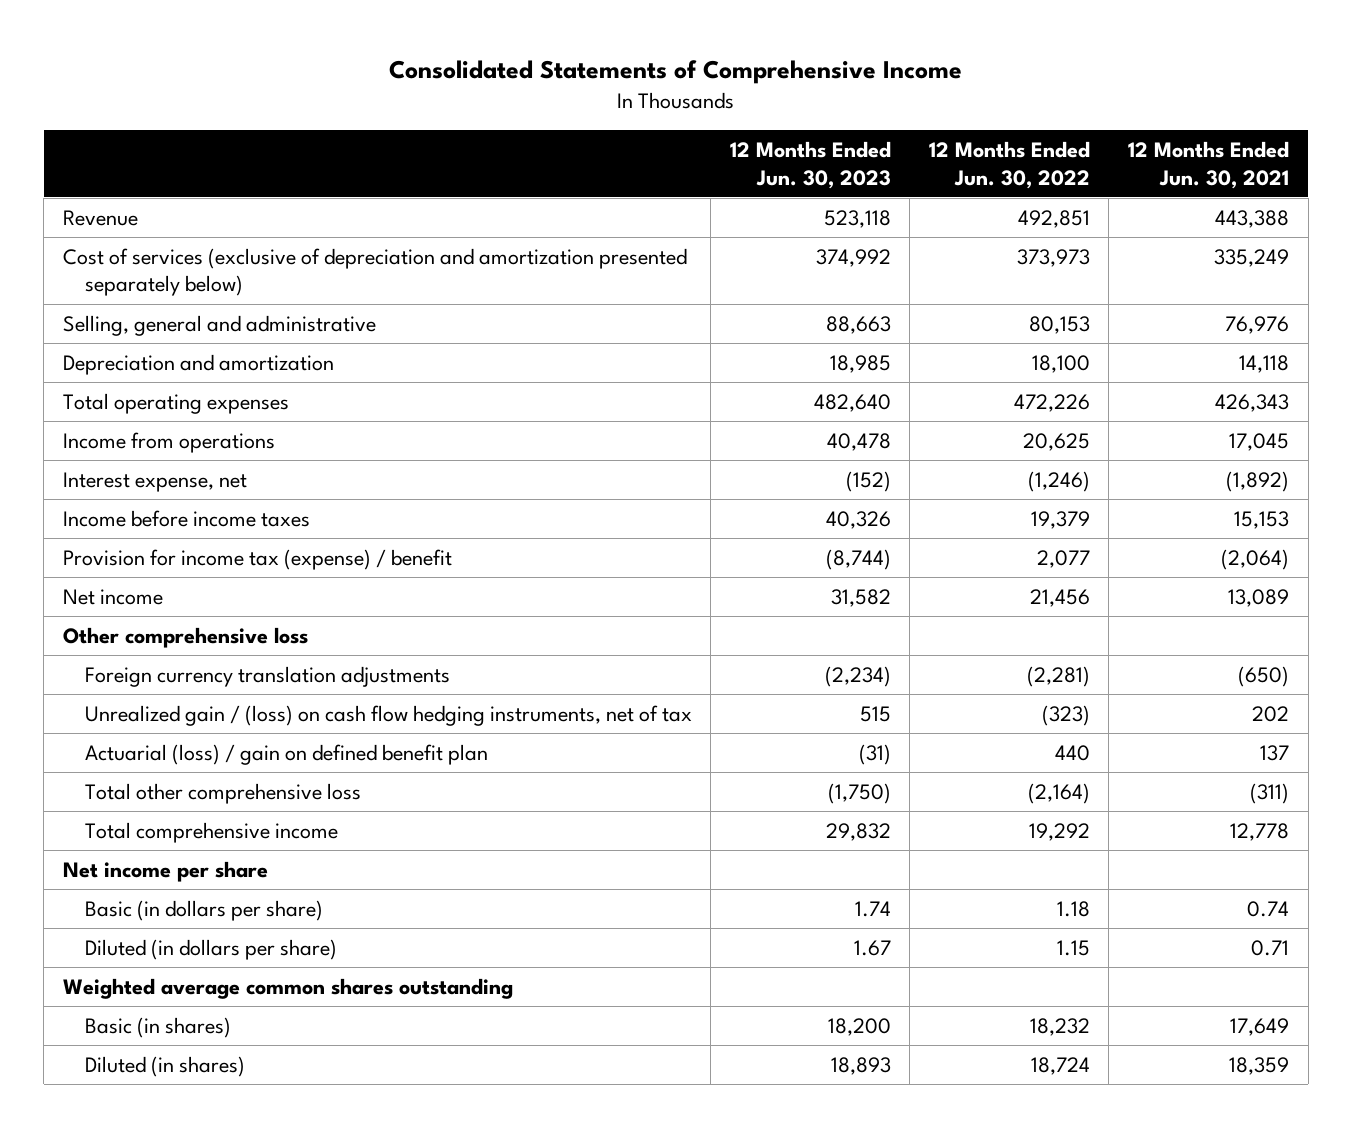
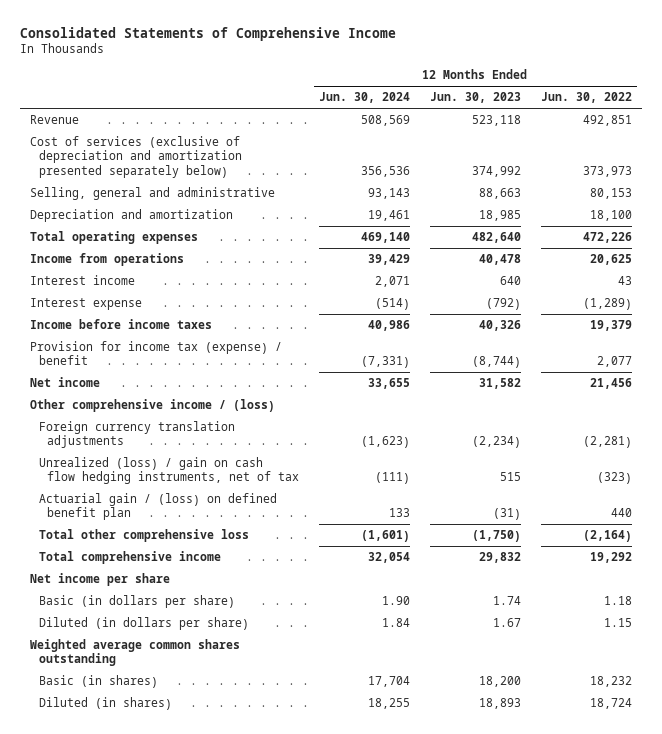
[1128,140,1290,189] 12 Months Ended Jun. 30, 2021 -> none
none -> [318,92,410,104] Jun. 30, 2024
none -> [29,275,135,286] Interest income
[62,471,247,492] Interest expense, net -> [29,298,142,311] Interest expense
[845,470,891,492] (152) -> [485,298,521,311] (792)
[1027,470,1090,492] (1,246) -> [582,298,632,311] (1,289)
[62,626,308,648] Other comprehensive loss -> [29,399,275,413] Other comprehensive income / (loss)
[84,704,692,726] Unrealized gain / (loss) on cash flow hedging instruments, net of tax -> [38,457,300,485] Unrealized (loss) / gain on cash flow hedging instruments, net of tax
[84,743,488,765] Actuarial (loss) / gain on defined benefit plan -> [38,493,277,521] Actuarial gain / (loss) on defined benefit plan

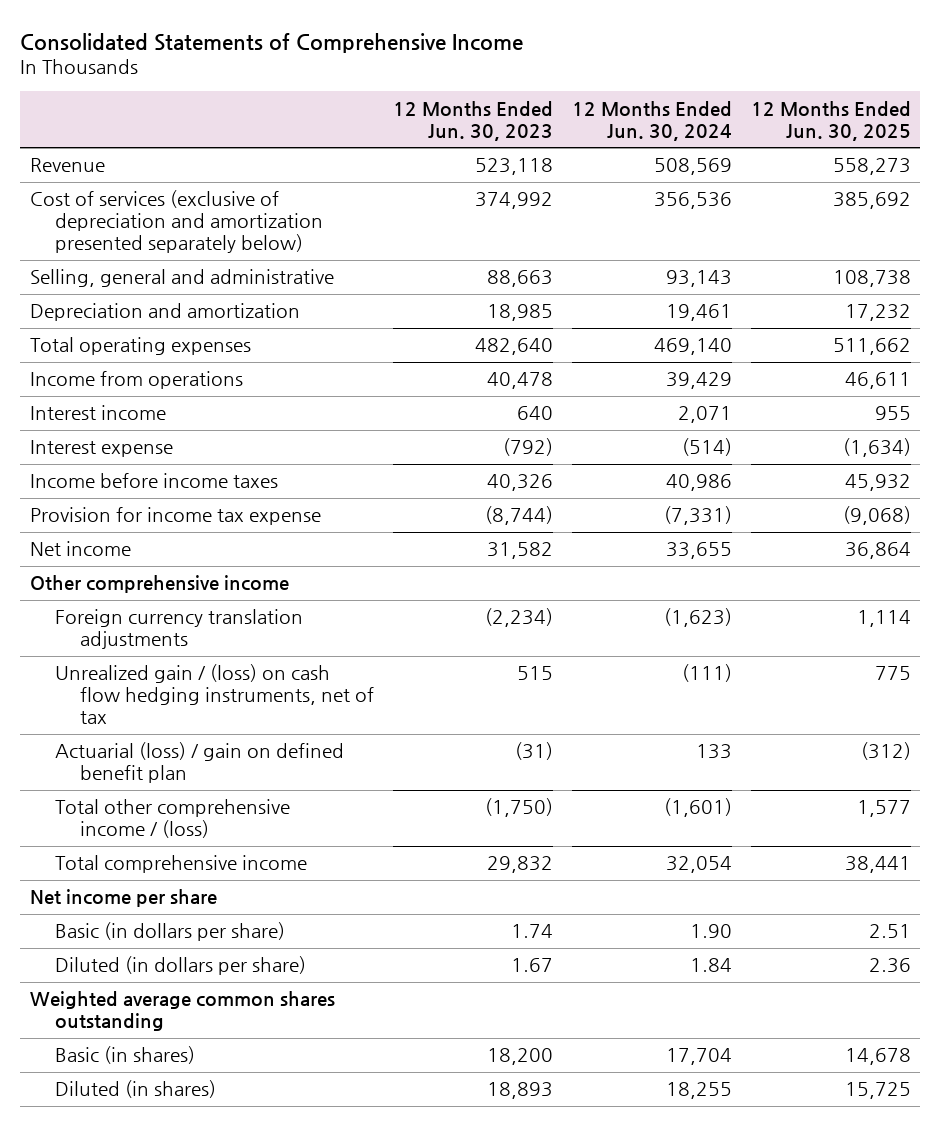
[540,92,632,104] Jun. 30, 2022 -> none
none -> [750,100,911,141] 12 Months Ended Jun. 30, 2025
[29,341,282,366] Provision for income tax (expense) / benefit -> [29,507,321,526] Provision for income tax expense
[29,399,275,413] Other comprehensive income / (loss) -> [29,575,289,594] Other comprehensive income
[38,457,300,485] Unrealized (loss) / gain on cash flow hedging instruments, net of tax -> [54,664,374,725] Unrealized gain / (loss) on cash flow hedging instruments, net of tax
[38,493,277,521] Actuarial gain / (loss) on defined benefit plan -> [54,742,344,784] Actuarial (loss) / gain on defined benefit plan
[38,529,249,543] Total other comprehensive loss -> [54,799,290,839] Total other comprehensive income / (loss)

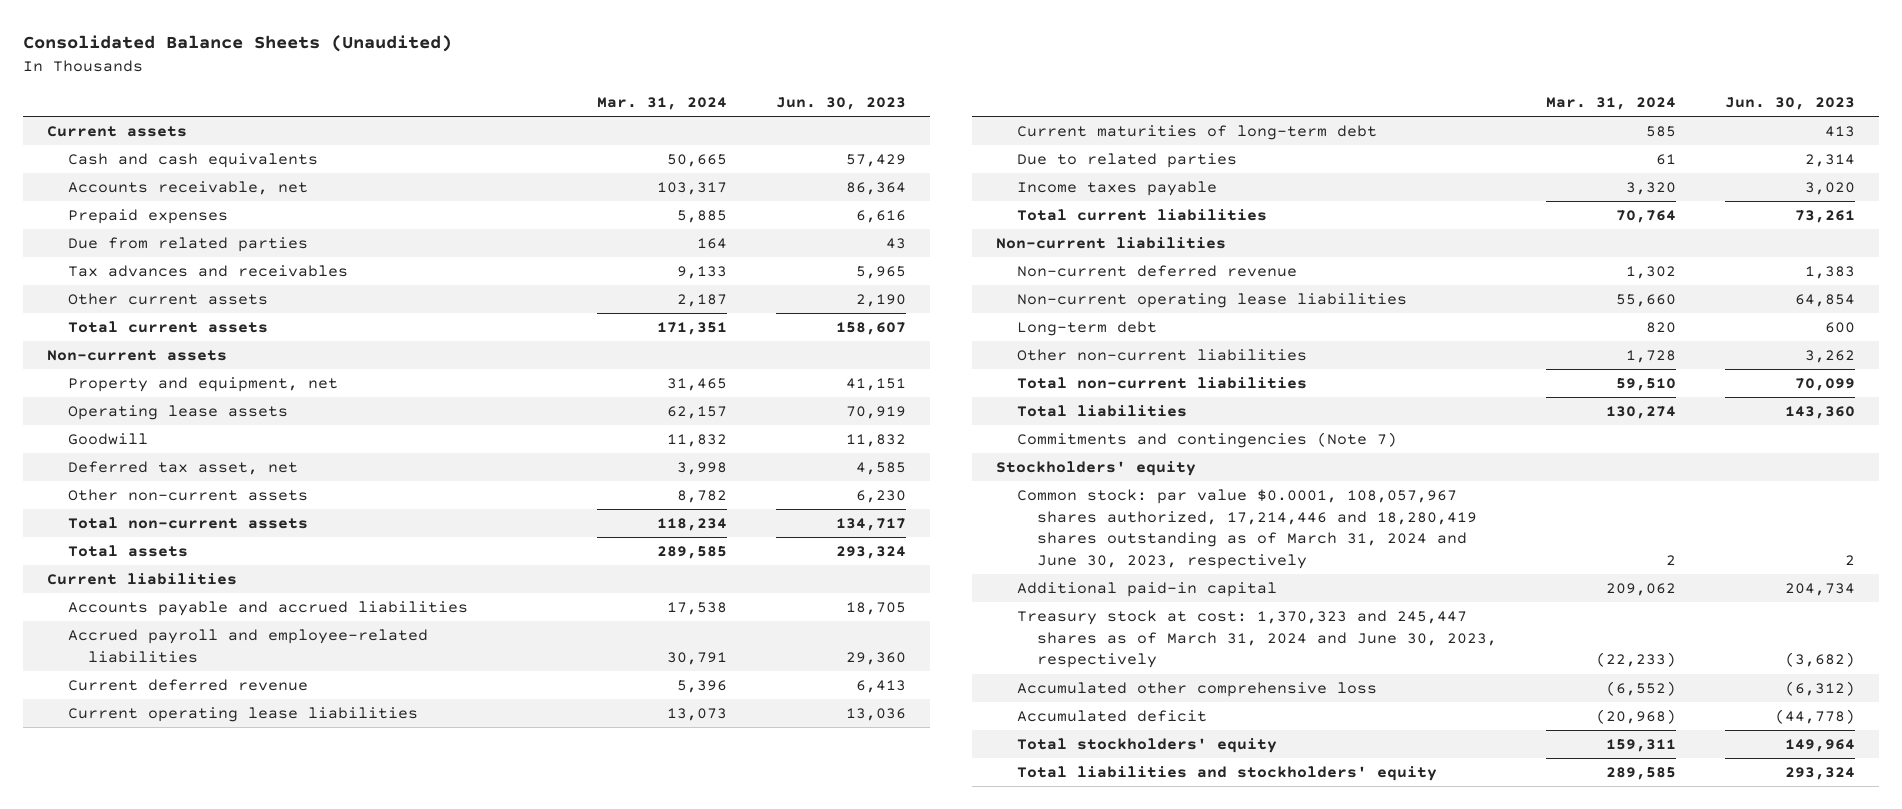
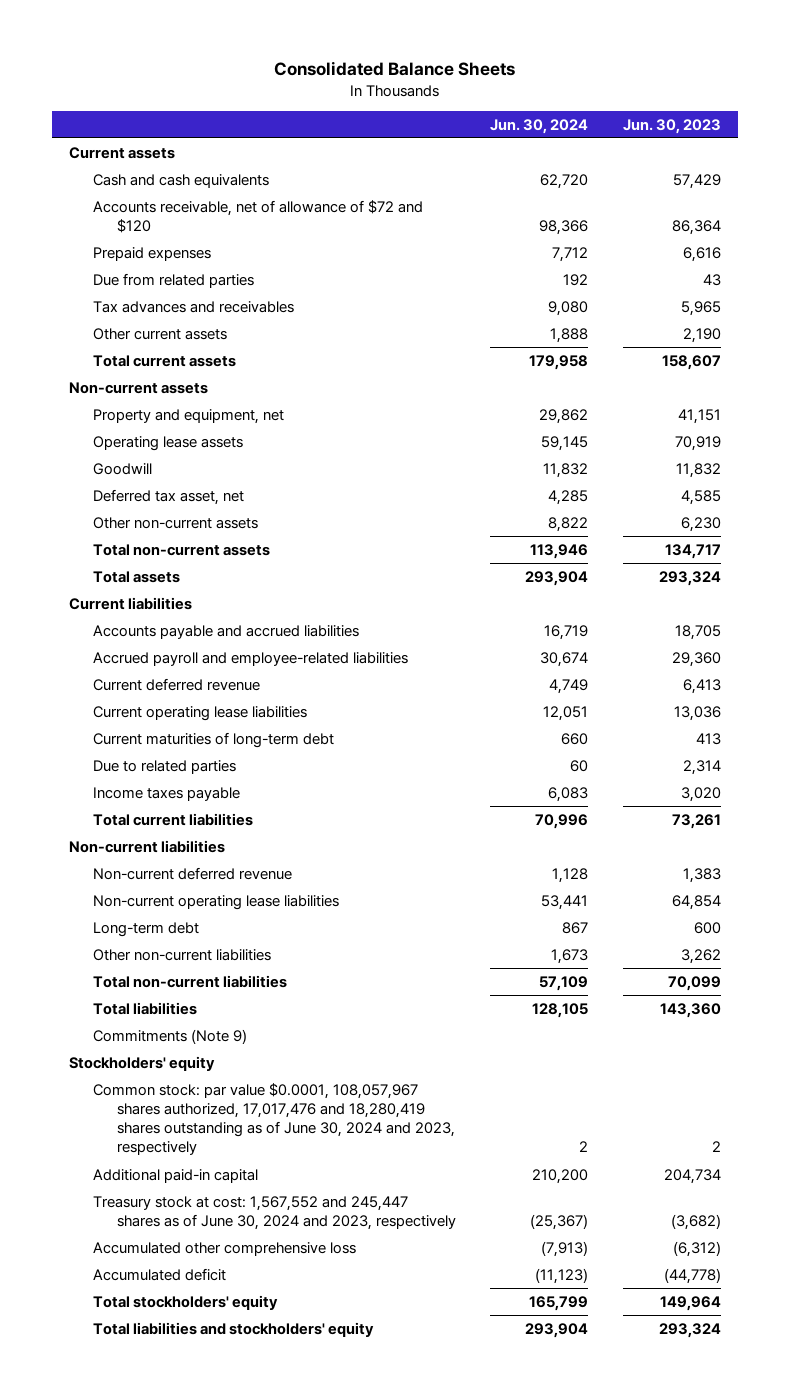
[22,35,452,53] Consolidated Balance Sheets (Unaudited) -> [273,61,515,77] Consolidated Balance Sheets
[596,96,727,110] Mar. 31, 2024 -> none
none -> [490,118,589,134] Jun. 30, 2024
[67,181,308,196] Accounts receivable, net -> [92,199,423,234] Accounts receivable, net of allowance of $72 and $120
[1016,432,1397,449] Commitments and contingencies (Note 7) -> [92,1028,247,1044] Commitments (Note 9)
[1016,489,1478,569] Common stock: par value $0.0001, 108,057,967 shares authorized, 17,214,446 and 18,280,419 shares outstanding as of March 31, 2024 and June 30, 2023, respectively -> [92,1082,455,1156] Common stock: par value $0.0001, 108,057,967 shares authorized, 17,017,476 and 18,280,419 shares outstanding as of June 30, 2024 and 2023, respectively
[1016,610,1498,669] Treasury stock at cost: 1,370,323 and 245,447 shares as of March 31, 2024 and June 30, 2023, respectively -> [92,1195,456,1231] Treasury stock at cost: 1,567,552 and 245,447 shares as of June 30, 2024 and 2023, respectively

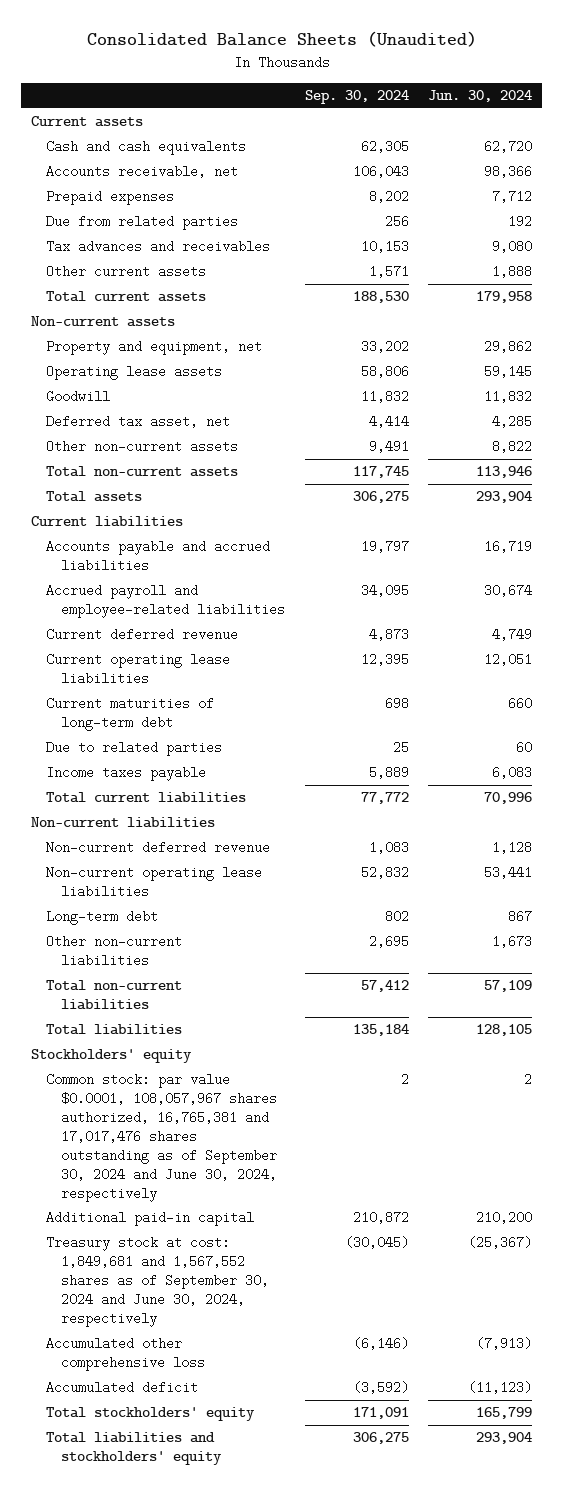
[273,61,515,77] Consolidated Balance Sheets -> [86,31,477,48] Consolidated Balance Sheets (Unaudited)
[622,118,721,134] Jun. 30, 2023 -> none
none -> [304,90,409,105] Sep. 30, 2024
[92,199,423,234] Accounts receivable, net of allowance of $72 and $120 -> [45,165,238,179] Accounts receivable, net
[92,1028,247,1044] Commitments (Note 9) -> none
[92,1082,455,1156] Common stock: par value $0.0001, 108,057,967 shares authorized, 17,017,476 and 18,280,419 shares outstanding as of June 30, 2024 and 2023, respectively -> [45,1073,277,1202] Common stock: par value $0.0001, 108,057,967 shares authorized, 16,765,381 and 17,017,476 shares outstanding as of September 30, 2024 and June 30, 2024, respectively
[92,1195,456,1231] Treasury stock at cost: 1,567,552 and 245,447 shares as of June 30, 2024 and 2023, respectively -> [45,1236,269,1328] Treasury stock at cost: 1,849,681 and 1,567,552 shares as of September 30, 2024 and June 30, 2024, respectively

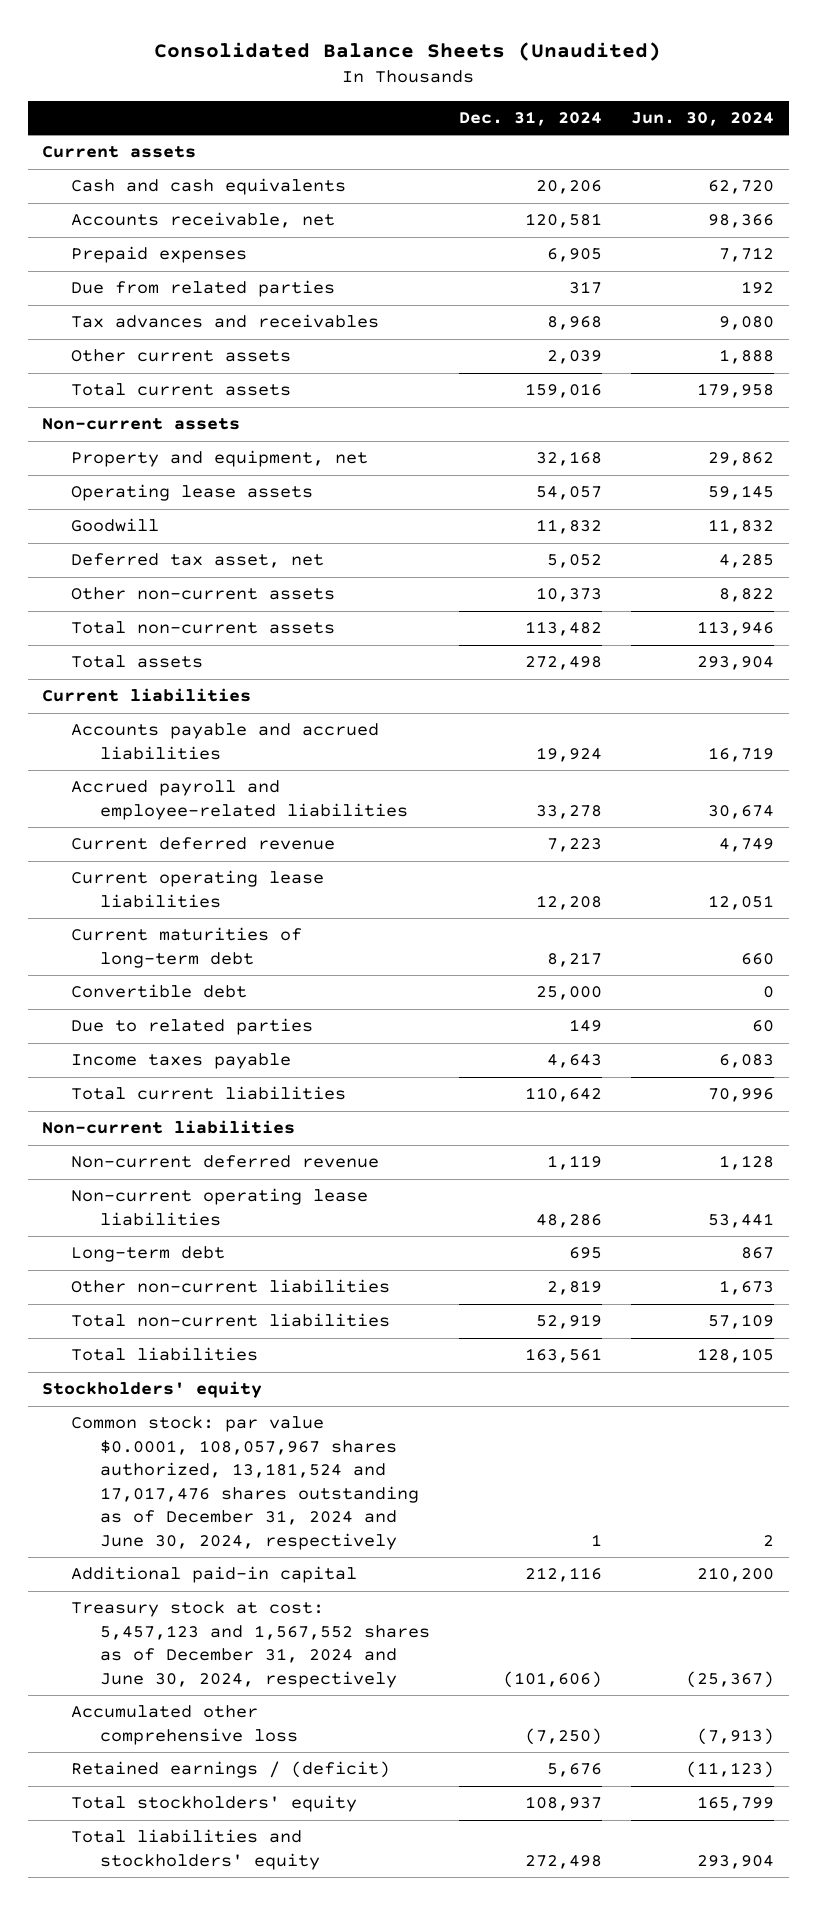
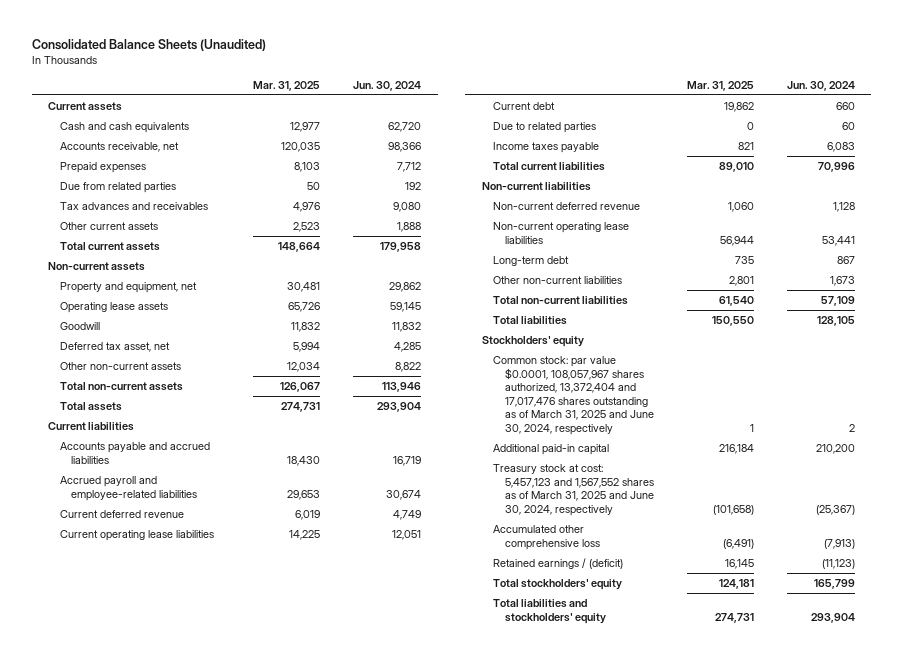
[459,110,603,126] Dec. 31, 2024 -> none
none -> [253,80,321,91] Mar. 31, 2025
[71,927,303,968] Current maturities of long-term debt -> none
[71,984,248,999] Convertible debt -> none
none -> [493,102,556,111] Current debt
[71,1416,420,1551] Common stock: par value $0.0001, 108,057,967 shares authorized, 13,181,524 and 17,017,476 shares outstanding as of December 31, 2024 and June 30, 2024, respectively -> [493,356,654,436] Common stock: par value $0.0001, 108,057,967 shares authorized, 13,372,404 and 17,017,476 shares outstanding as of March 31, 2025 and June 30, 2024, respectively
[71,1601,431,1688] Treasury stock at cost: 5,457,123 and 1,567,552 shares as of December 31, 2024 and June 30, 2024, respectively -> [493,464,654,516] Treasury stock at cost: 5,457,123 and 1,567,552 shares as of March 31, 2025 and June 30, 2024, respectively

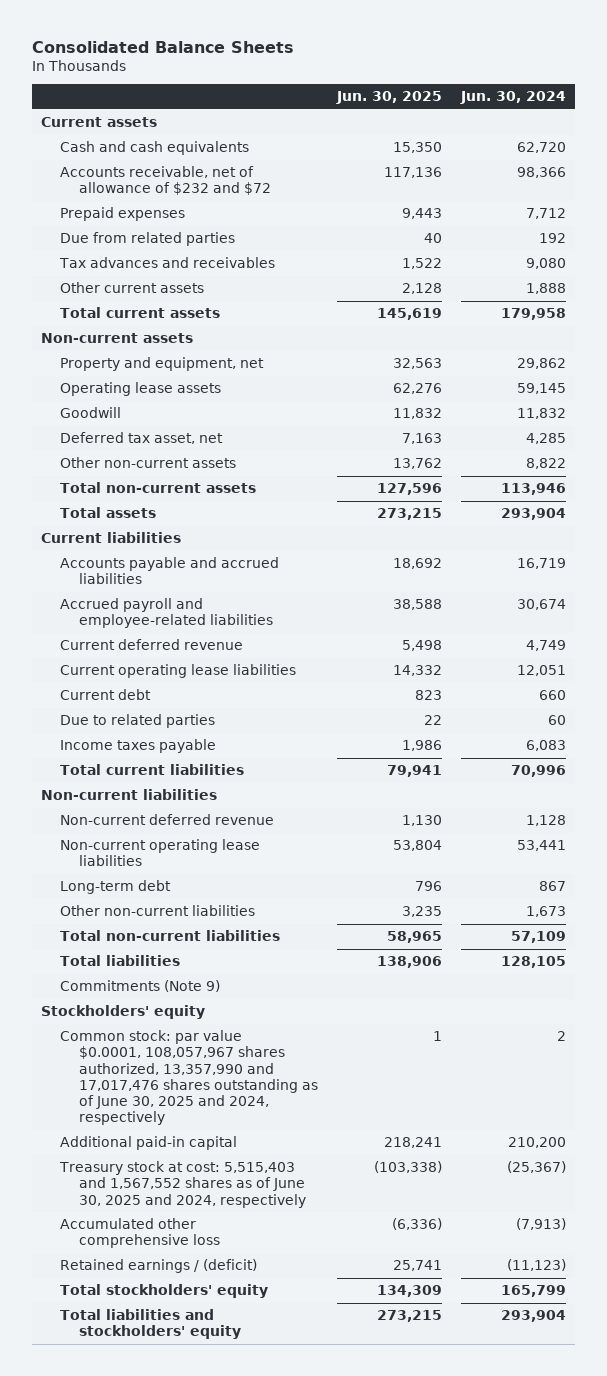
[31,38,266,51] Consolidated Balance Sheets (Unaudited) -> [31,40,294,53] Consolidated Balance Sheets
[253,80,321,91] Mar. 31, 2025 -> none
none -> [336,91,443,105] Jun. 30, 2025
[59,142,179,153] Accounts receivable, net -> [60,166,272,196] Accounts receivable, net of allowance of $232 and $72
none -> [60,980,221,993] Commitments (Note 9)
[493,356,654,436] Common stock: par value $0.0001, 108,057,967 shares authorized, 13,372,404 and 17,017,476 shares outstanding as of March 31, 2025 and June 30, 2024, respectively -> [60,1030,319,1125] Common stock: par value $0.0001, 108,057,967 shares authorized, 13,357,990 and 17,017,476 shares outstanding as of June 30, 2025 and 2024, respectively
[493,464,654,516] Treasury stock at cost: 5,457,123 and 1,567,552 shares as of March 31, 2025 and June 30, 2024, respectively -> [59,1161,307,1208] Treasury stock at cost: 5,515,403 and 1,567,552 shares as of June 30, 2025 and 2024, respectively

